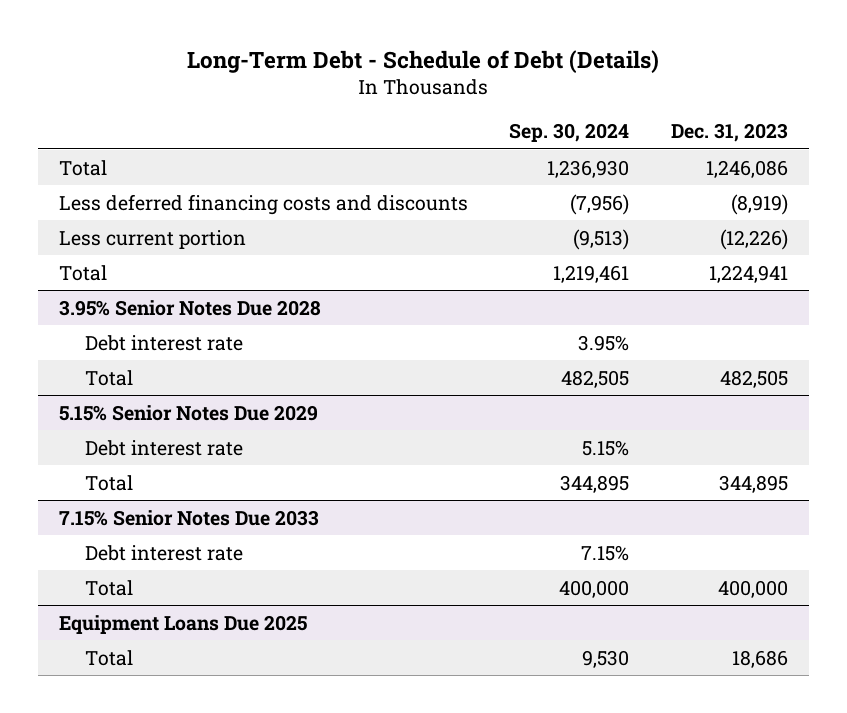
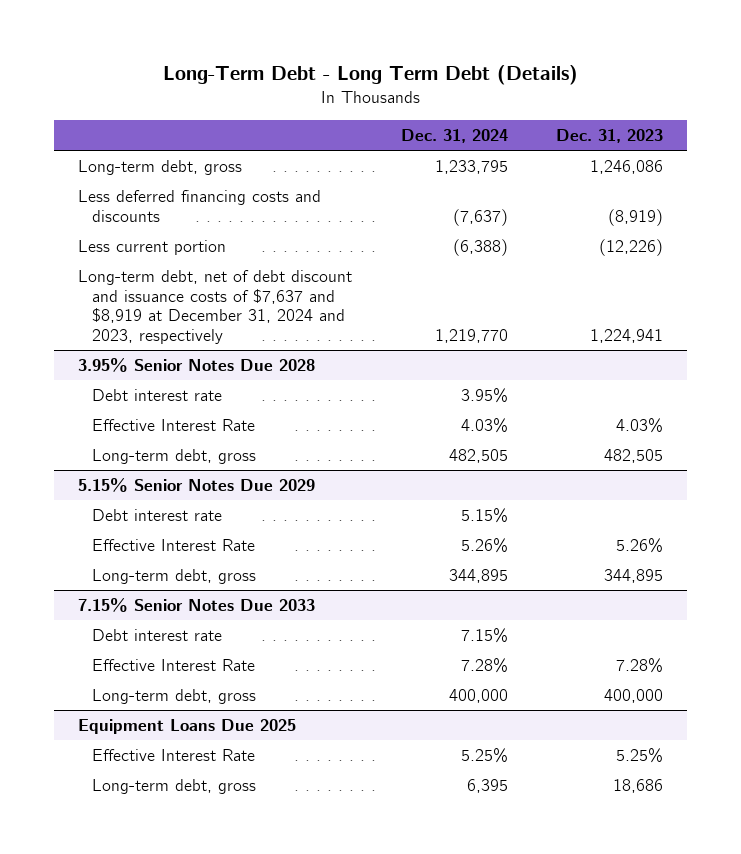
[187,49,660,73] Long-Term Debt - Schedule of Debt (Details) -> [162,65,578,86] Long-Term Debt - Long Term Debt (Details)
[509,123,630,143] Sep. 30, 2024 -> none
none -> [400,129,508,144] Dec. 31, 2024
[58,159,107,176] Total -> [78,159,243,175] Long-term debt, gross
[58,264,107,281] Total -> [78,269,353,345] Long-term debt, net of debt discount and issuance costs of $7,637 and $8,919 at December 31, 2024 and 2023, respectively
none -> [91,418,255,431] Effective Interest Rate
[85,369,134,386] Total -> [91,448,256,464] Long-term debt, gross
none -> [91,538,255,551] Effective Interest Rate
[85,474,134,491] Total -> [91,568,256,584] Long-term debt, gross
none -> [91,658,255,671] Effective Interest Rate
[85,579,134,596] Total -> [91,688,256,704] Long-term debt, gross
none -> [91,748,255,761] Effective Interest Rate
[85,649,134,666] Total -> [91,778,256,794] Long-term debt, gross

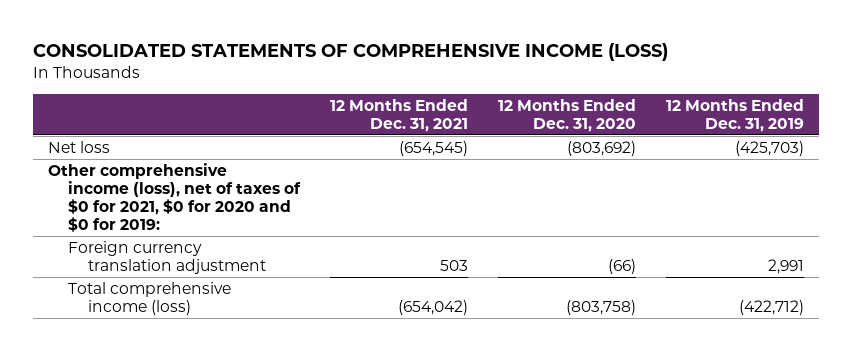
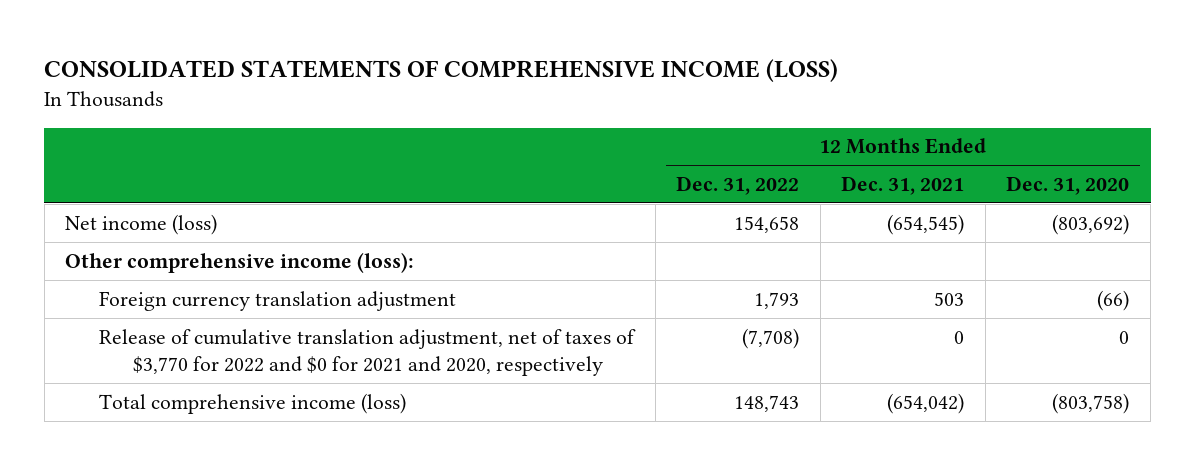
[666,98,805,132] 12 Months Ended Dec. 31, 2019 -> none
none -> [676,175,800,195] Dec. 31, 2022
[47,140,110,153] Net loss -> [65,213,218,235] Net income (loss)
[47,162,302,233] Other comprehensive income (loss), net of taxes of $0 for 2021, $0 for 2020 and $0 for 2019: -> [65,251,415,273] Other comprehensive income (loss):
none -> [98,328,636,376] Release of cumulative translation adjustment, net of taxes of $3,770 for 2022 and $0 for 2021 and 2020, respectively

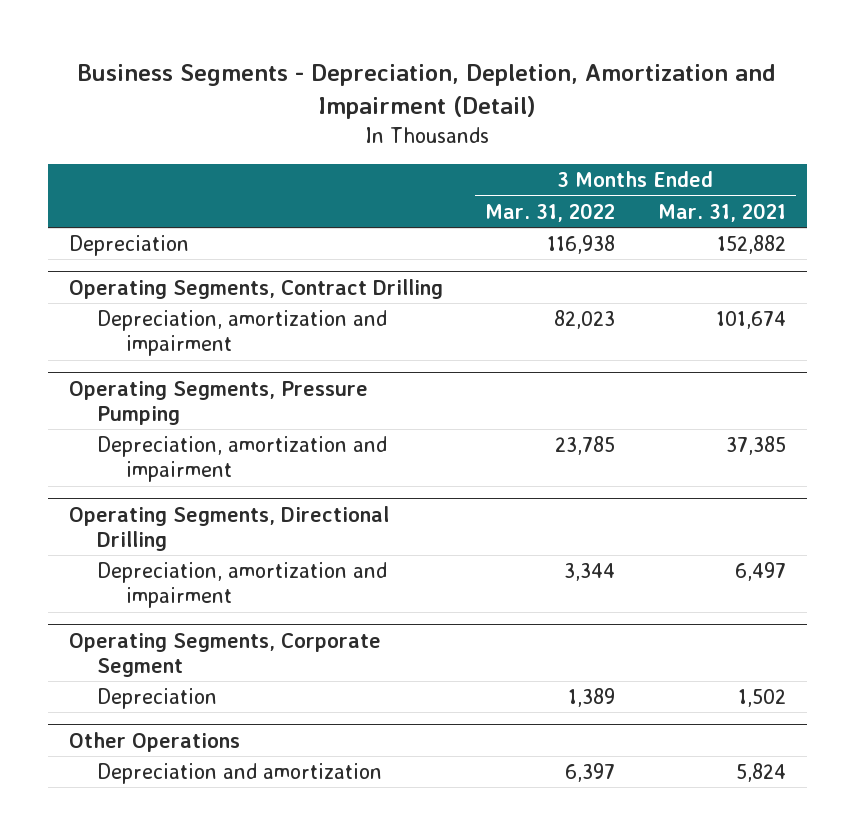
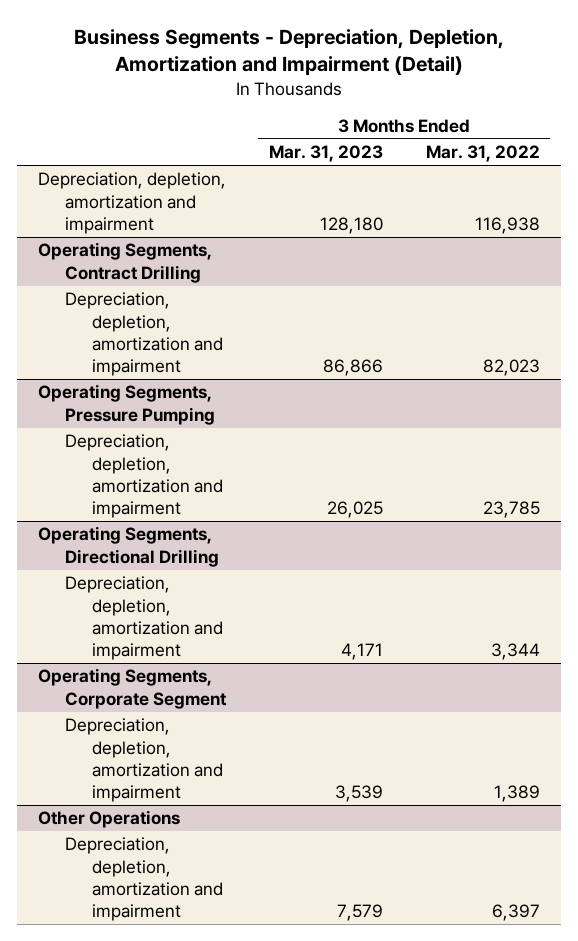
[657,202,786,222] Mar. 31, 2021 -> none
none -> [268,145,383,163] Mar. 31, 2023
[68,235,189,257] Depreciation -> [38,172,227,234] Depreciation, depletion, amortization and impairment
[97,310,388,357] Depreciation, amortization and impairment -> [64,292,223,376] Depreciation, depletion, amortization and impairment
[97,436,388,483] Depreciation, amortization and impairment -> [64,434,223,518] Depreciation, depletion, amortization and impairment
[97,562,388,609] Depreciation, amortization and impairment -> [64,576,223,660] Depreciation, depletion, amortization and impairment
[97,688,218,710] Depreciation -> [64,718,223,802] Depreciation, depletion, amortization and impairment
[97,763,383,785] Depreciation and amortization -> [64,837,223,921] Depreciation, depletion, amortization and impairment

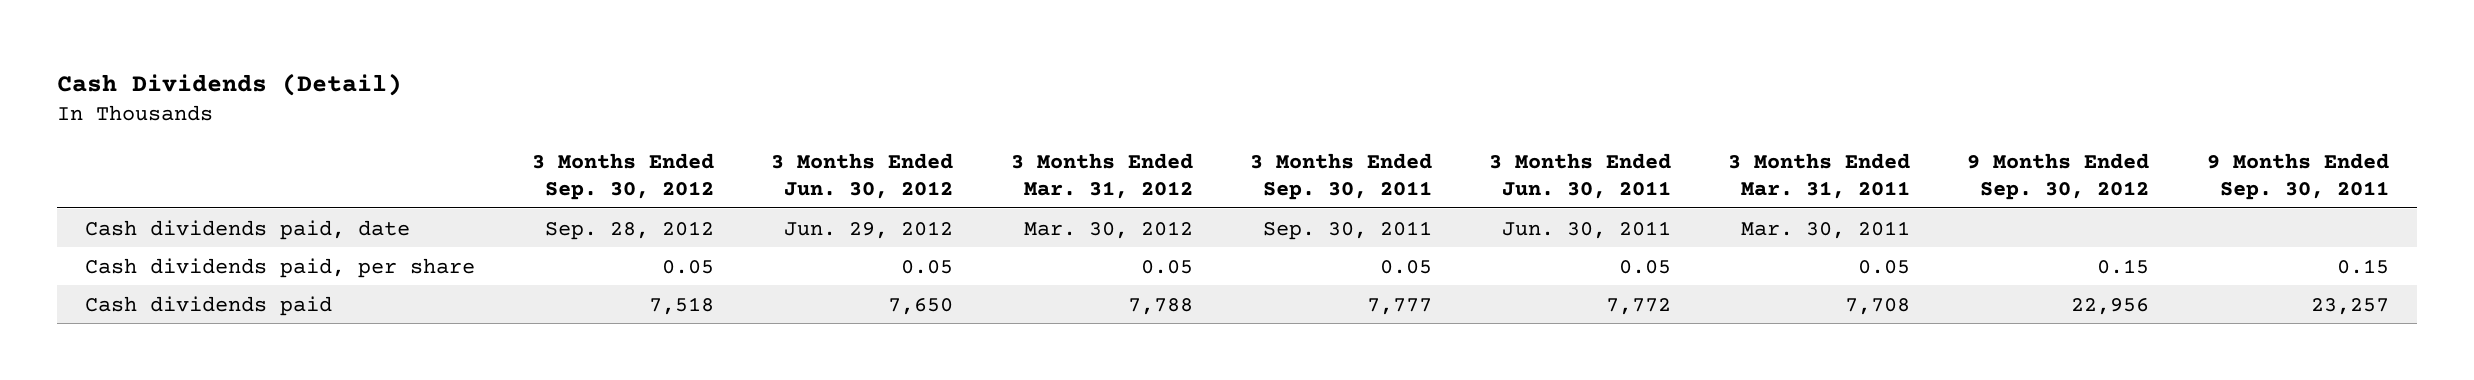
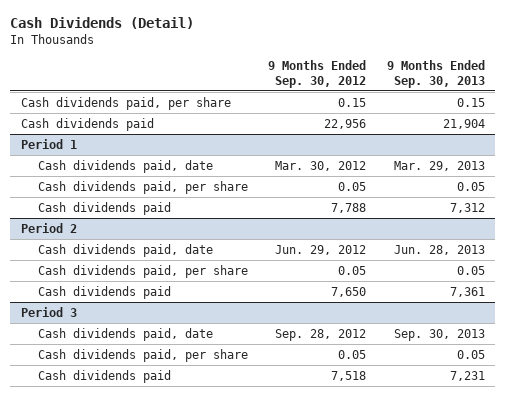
[532,152,715,201] 3 Months Ended Sep. 30, 2012 -> none
[771,152,954,200] 3 Months Ended Jun. 30, 2012 -> none
[1010,152,1193,200] 3 Months Ended Mar. 31, 2012 -> none
[1249,152,1432,201] 3 Months Ended Sep. 30, 2011 -> none
[1489,152,1672,200] 3 Months Ended Jun. 30, 2011 -> none
[1728,152,1911,200] 3 Months Ended Mar. 31, 2011 -> none
[2206,152,2389,201] 9 Months Ended Sep. 30, 2011 -> none
none -> [386,60,485,88] 9 Months Ended Sep. 30, 2013
[85,219,411,240] Cash dividends paid, date -> none
none -> [20,138,77,149] Period 1
none -> [37,159,213,173] Cash dividends paid, date
none -> [37,180,248,194] Cash dividends paid, per share
none -> [37,201,171,215] Cash dividends paid
none -> [20,222,77,233] Period 2
none -> [37,243,213,257] Cash dividends paid, date
none -> [37,264,248,278] Cash dividends paid, per share
none -> [37,285,171,299] Cash dividends paid
none -> [20,306,77,317] Period 3
none -> [37,327,213,341] Cash dividends paid, date
none -> [37,348,248,362] Cash dividends paid, per share
none -> [37,369,171,383] Cash dividends paid

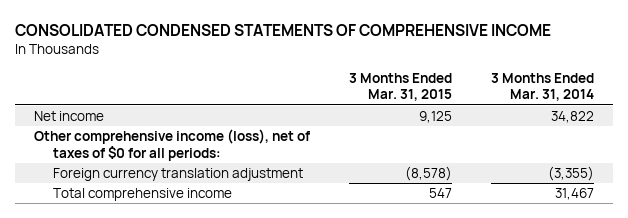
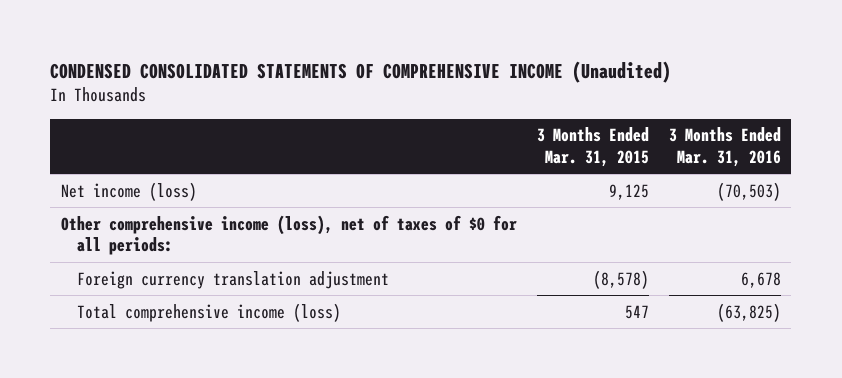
[15,23,552,36] CONSOLIDATED CONDENSED STATEMENTS OF COMPREHENSIVE INCOME -> [50,60,672,83] CONDENSED CONSOLIDATED STATEMENTS OF COMPREHENSIVE INCOME (Unaudited)
[490,72,594,102] 3 Months Ended Mar. 31, 2014 -> none
none -> [669,127,782,167] 3 Months Ended Mar. 31, 2016
[34,111,105,122] Net income -> [60,181,197,201] Net income (loss)
[53,188,233,202] Total comprehensive income -> [76,302,341,322] Total comprehensive income (loss)

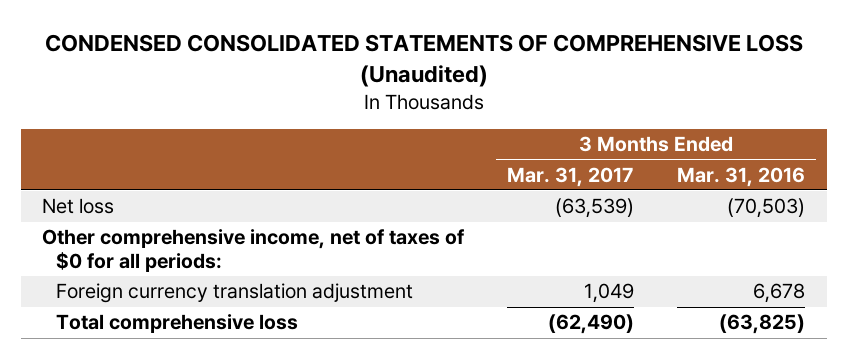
[50,60,672,83] CONDENSED CONSOLIDATED STATEMENTS OF COMPREHENSIVE INCOME (Unaudited) -> [44,34,803,88] CONDENSED CONSOLIDATED STATEMENTS OF COMPREHENSIVE LOSS (Unaudited)
[536,127,649,167] 3 Months Ended Mar. 31, 2015 -> none
none -> [507,166,635,187] Mar. 31, 2017
[60,181,197,201] Net income (loss) -> [42,198,115,215] Net loss
[60,214,517,255] Other comprehensive income (loss), net of taxes of $0 for all periods: -> [42,229,465,273] Other comprehensive income, net of taxes of $0 for all periods:
[76,302,341,322] Total comprehensive income (loss) -> [56,314,299,334] Total comprehensive loss

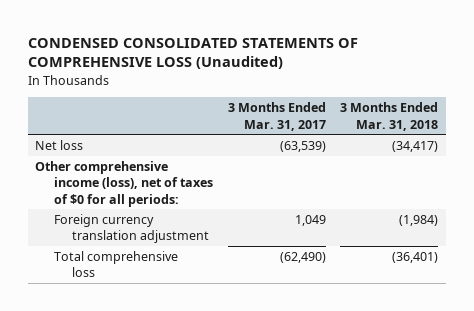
[677,166,806,187] Mar. 31, 2016 -> none
none -> [340,102,439,131] 3 Months Ended Mar. 31, 2018
[42,229,465,273] Other comprehensive income, net of taxes of $0 for all periods: -> [35,161,213,207] Other comprehensive income (loss), net of taxes of $0 for all periods:

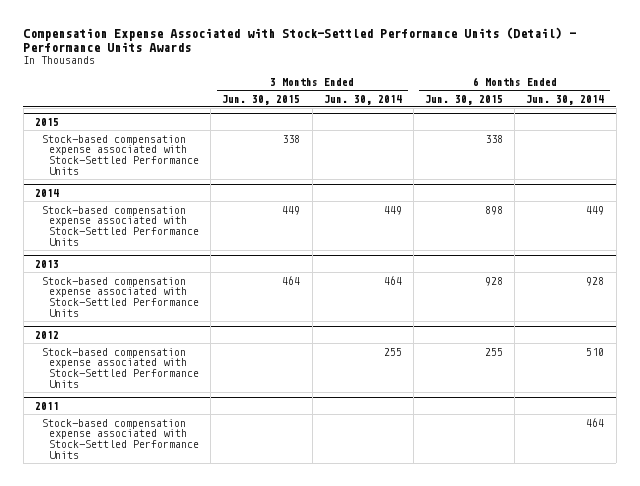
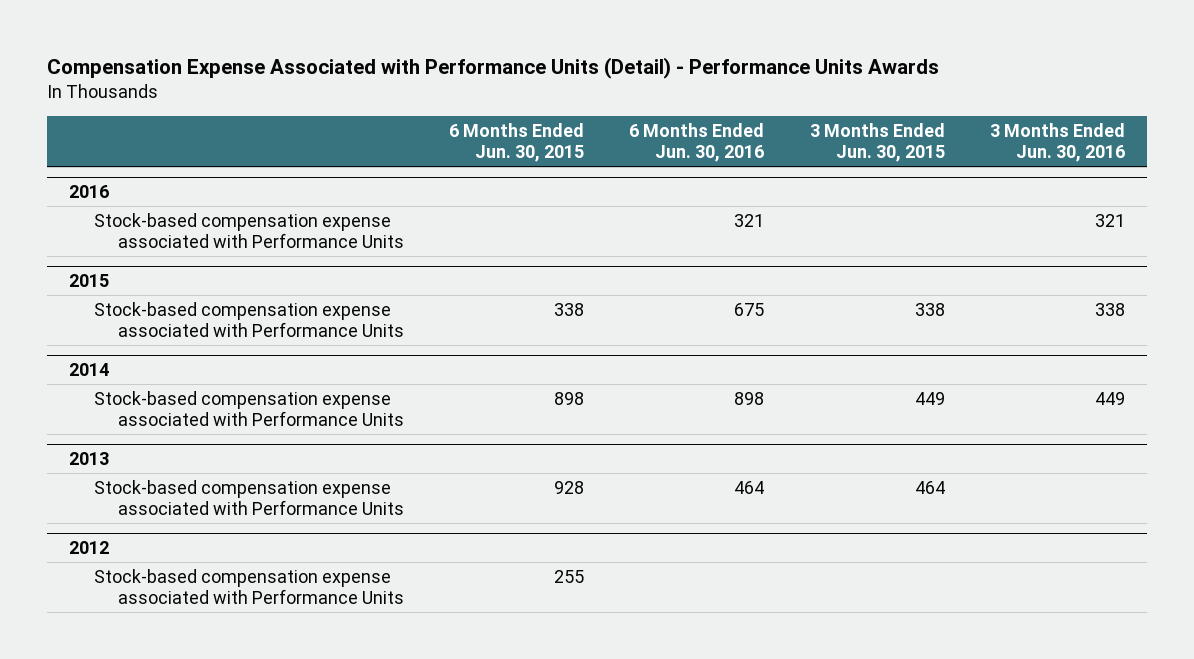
[23,26,577,52] Compensation Expense Associated with Stock-Settled Performance Units (Detail) - Performance Units Awards -> [46,57,939,80] Compensation Expense Associated with Performance Units (Detail) - Performance Units Awards
[323,94,402,105] Jun. 30, 2014 -> none
[526,94,605,105] Jun. 30, 2014 -> none
none -> [629,123,765,163] 6 Months Ended Jun. 30, 2016
none -> [989,123,1125,163] 3 Months Ended Jun. 30, 2016
none -> [69,185,110,199] 2016
none -> [93,212,405,248] Stock-based compensation expense associated with Performance Units
[42,134,200,175] Stock-based compensation expense associated with Stock-Settled Performance Units -> [93,301,405,337] Stock-based compensation expense associated with Performance Units
[42,205,200,246] Stock-based compensation expense associated with Stock-Settled Performance Units -> [93,390,405,426] Stock-based compensation expense associated with Performance Units
[42,276,200,317] Stock-based compensation expense associated with Stock-Settled Performance Units -> [93,479,405,515] Stock-based compensation expense associated with Performance Units
[35,401,60,410] 2011 -> none
[42,418,200,459] Stock-based compensation expense associated with Stock-Settled Performance Units -> none
[42,347,200,388] Stock-based compensation expense associated with Stock-Settled Performance Units -> [93,568,405,604] Stock-based compensation expense associated with Performance Units

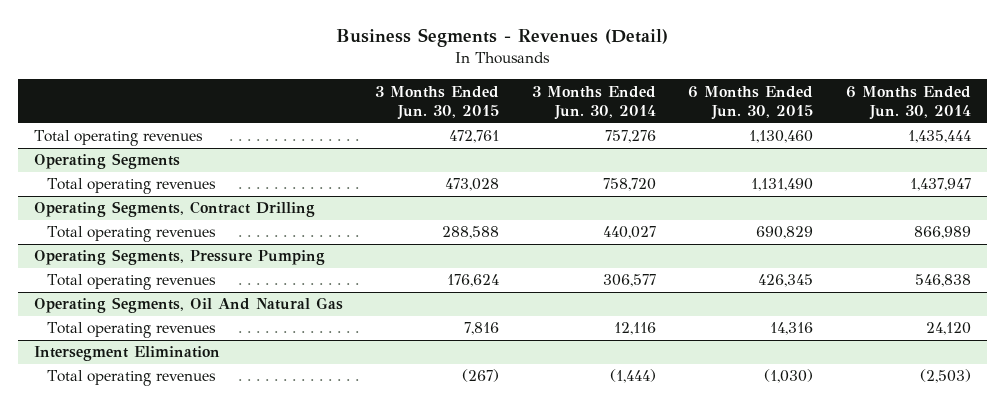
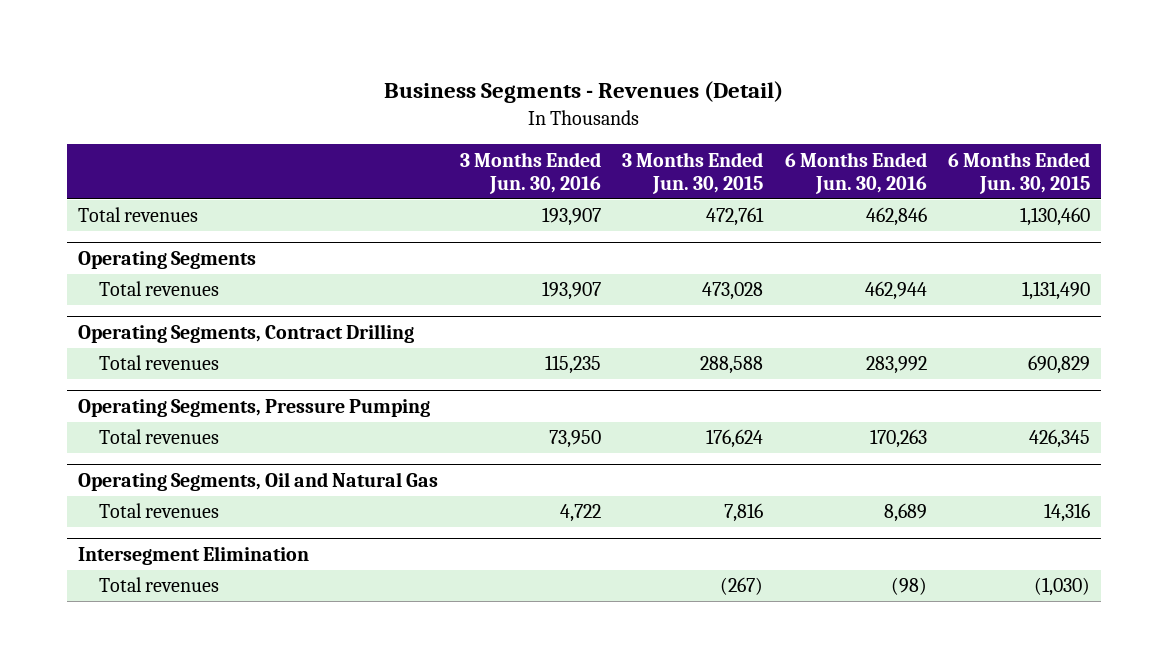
[531,85,656,121] 3 Months Ended Jun. 30, 2014 -> none
[845,85,971,121] 6 Months Ended Jun. 30, 2014 -> none
none -> [459,151,601,194] 3 Months Ended Jun. 30, 2016
none -> [784,151,927,194] 6 Months Ended Jun. 30, 2016
[34,130,204,147] Total operating revenues -> [78,207,199,223] Total revenues
[46,178,216,195] Total operating revenues -> [98,281,219,297] Total revenues
[46,226,216,243] Total operating revenues -> [98,355,219,371] Total revenues
[46,274,216,291] Total operating revenues -> [98,429,219,445] Total revenues
[34,297,344,314] Operating Segments, Oil And Natural Gas -> [78,471,439,491] Operating Segments, Oil and Natural Gas
[46,322,216,339] Total operating revenues -> [98,503,219,519] Total revenues
[46,370,216,387] Total operating revenues -> [98,577,219,593] Total revenues

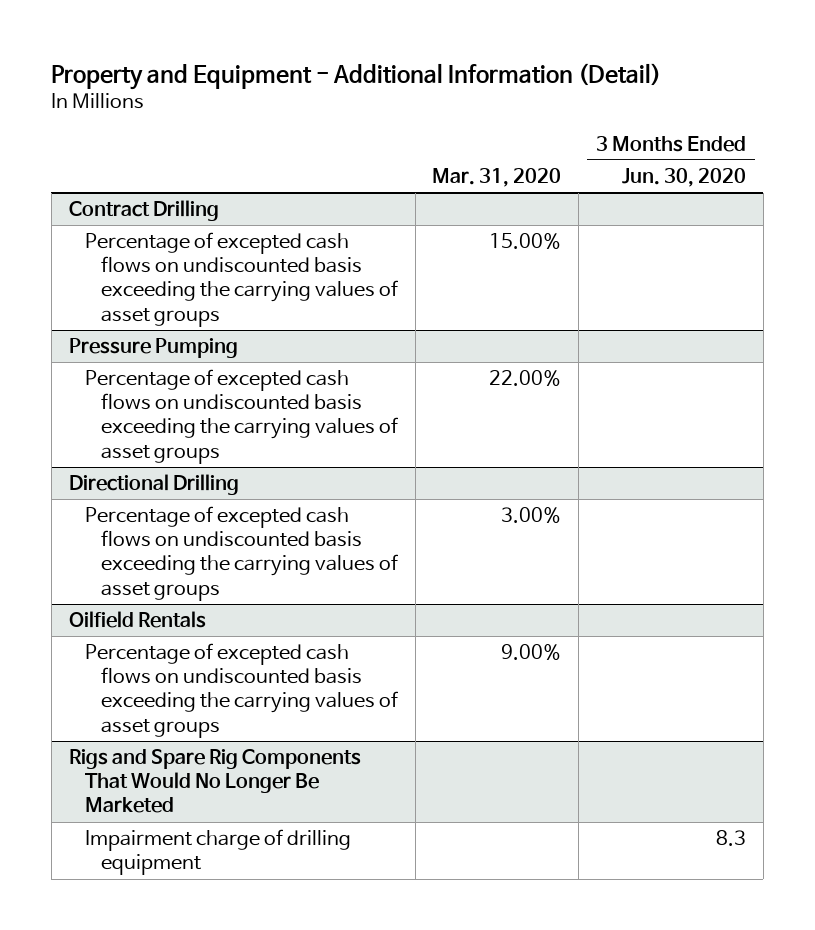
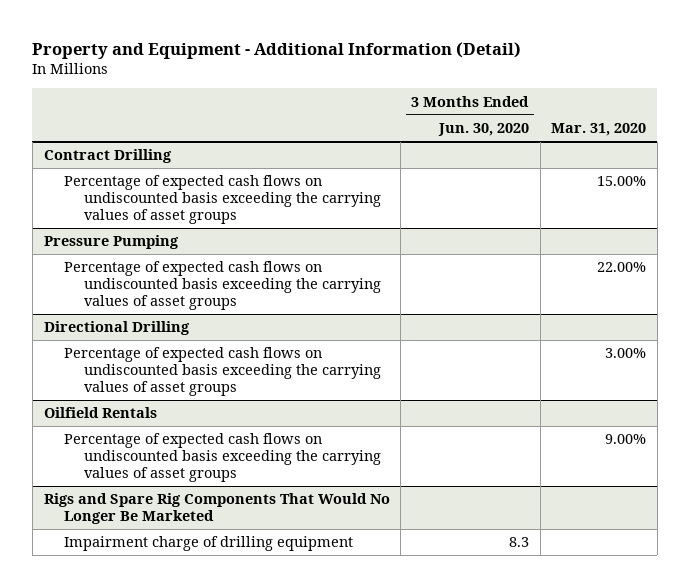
[84,232,398,327] Percentage of excepted cash flows on undiscounted basis exceeding the carrying values of asset groups -> [63,175,381,225] Percentage of expected cash flows on undiscounted basis exceeding the carrying values of asset groups
[84,369,398,464] Percentage of excepted cash flows on undiscounted basis exceeding the carrying values of asset groups -> [63,261,381,311] Percentage of expected cash flows on undiscounted basis exceeding the carrying values of asset groups
[84,506,398,601] Percentage of excepted cash flows on undiscounted basis exceeding the carrying values of asset groups -> [63,347,381,397] Percentage of expected cash flows on undiscounted basis exceeding the carrying values of asset groups
[84,643,398,738] Percentage of excepted cash flows on undiscounted basis exceeding the carrying values of asset groups -> [63,433,381,483] Percentage of expected cash flows on undiscounted basis exceeding the carrying values of asset groups

